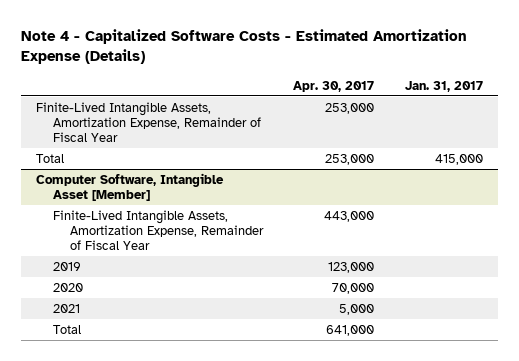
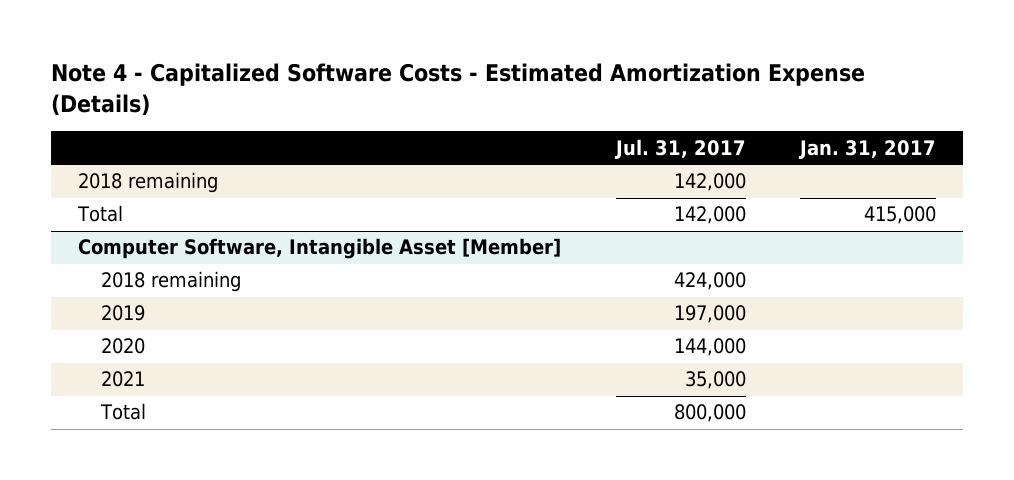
[293,80,375,92] Apr. 30, 2017 -> none
none -> [614,138,746,159] Jul. 31, 2017
[35,102,261,143] Finite-Lived Intangible Assets, Amortization Expense, Remainder of Fiscal Year -> [78,172,219,194] 2018 remaining
[52,210,264,251] Finite-Lived Intangible Assets, Amortization Expense, Remainder of Fiscal Year -> [101,271,242,293] 2018 remaining

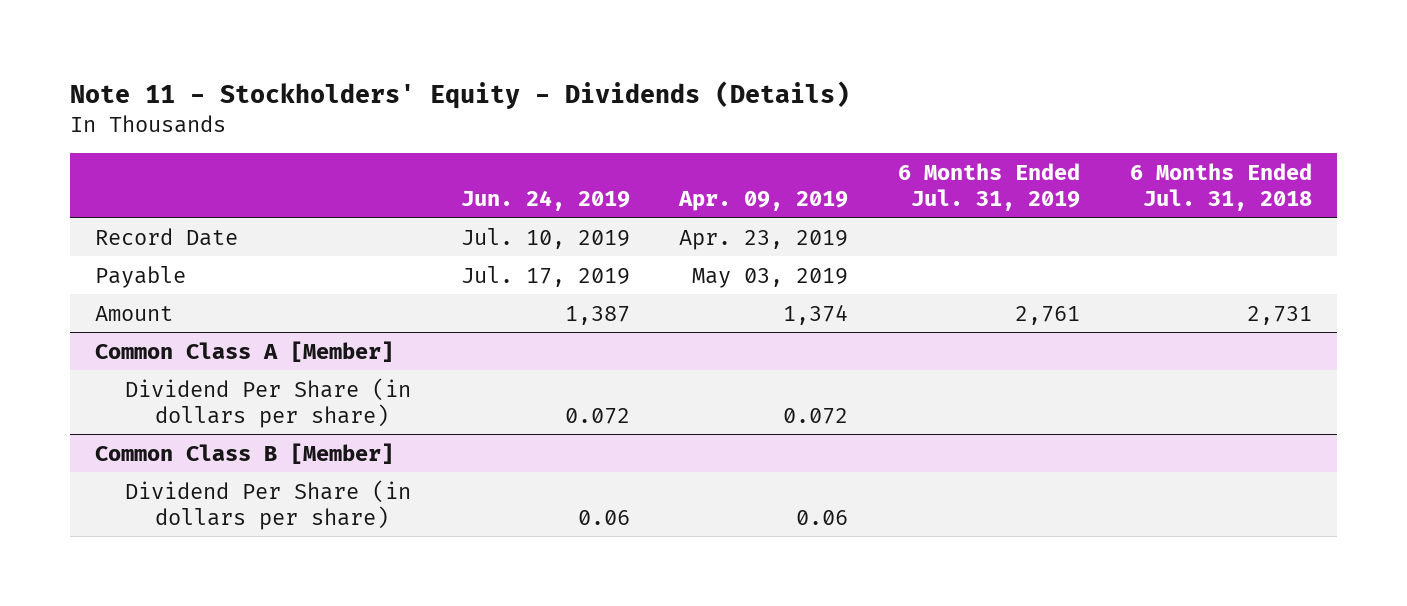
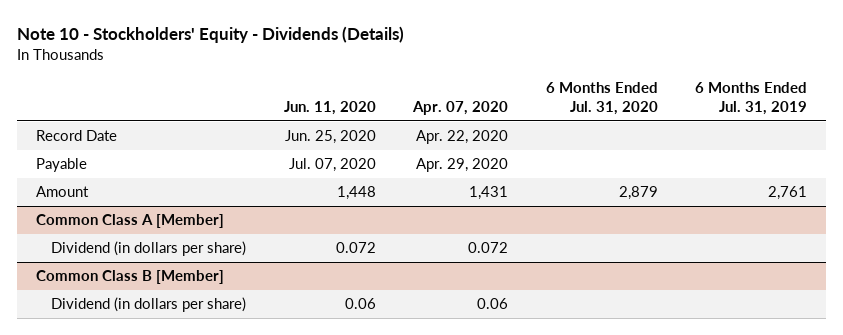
[70,81,851,110] Note 11 - Stockholders' Equity - Dividends (Details) -> [17,25,405,43] Note 10 - Stockholders' Equity - Dividends (Details)
[460,189,630,211] Jun. 24, 2019 -> none
[678,190,849,211] Apr. 09, 2019 -> none
[1129,162,1312,211] 6 Months Ended Jul. 31, 2018 -> none
none -> [283,100,376,115] Jun. 11, 2020
none -> [412,100,509,115] Apr. 07, 2020
none -> [545,82,658,115] 6 Months Ended Jul. 31, 2020
[125,377,412,428] Dividend Per Share (in dollars per share) -> [51,241,247,257] Dividend (in dollars per share)
[125,479,412,530] Dividend Per Share (in dollars per share) -> [51,297,247,313] Dividend (in dollars per share)

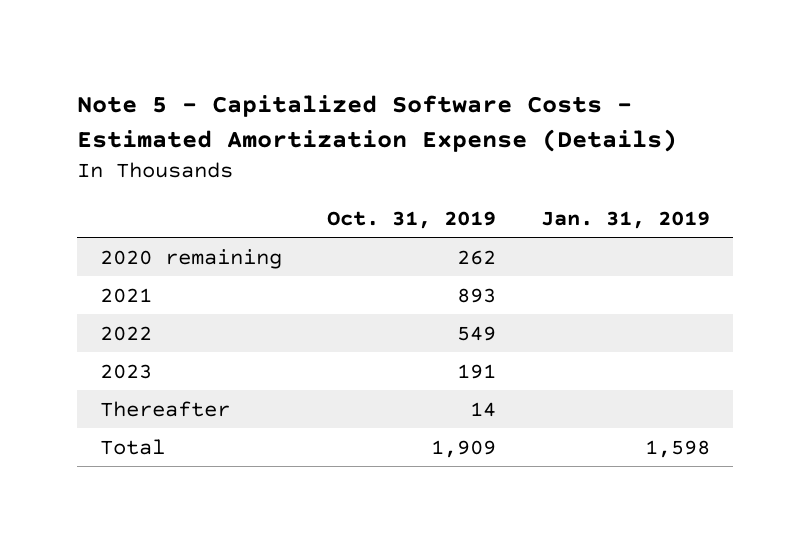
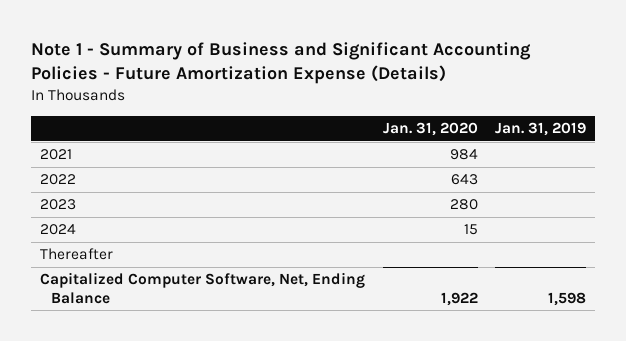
[77,95,678,152] Note 5 - Capitalized Software Costs - Estimated Amortization Expense (Details) -> [30,42,531,85] Note 1 - Summary of Business and Significant Accounting Policies - Future Amortization Expense (Details)
[327,210,497,229] Oct. 31, 2019 -> none
none -> [382,122,478,137] Jan. 31, 2020
[99,248,282,269] 2020 remaining -> none
none -> [39,224,76,236] 2024
[99,438,165,455] Total -> [39,272,365,304] Capitalized Computer Software, Net, Ending Balance

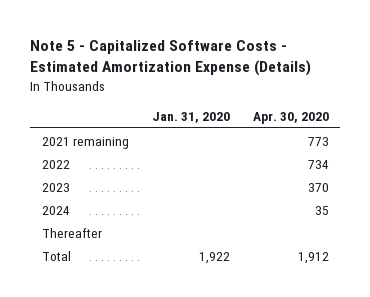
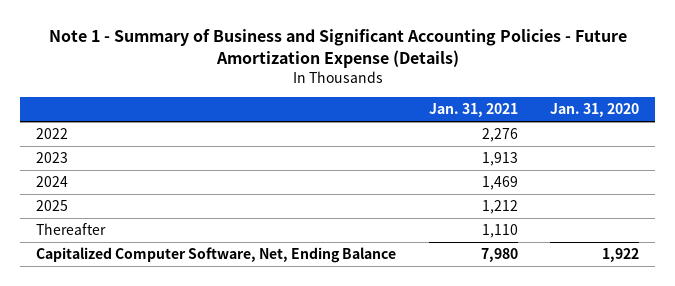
[30,40,312,77] Note 5 - Capitalized Software Costs - Estimated Amortization Expense (Details) -> [48,28,627,68] Note 1 - Summary of Business and Significant Accounting Policies - Future Amortization Expense (Details)
[252,111,329,124] Apr. 30, 2020 -> none
none -> [428,103,518,118] Jan. 31, 2021
[41,136,129,149] 2021 remaining -> none
none -> [36,200,69,212] 2025
[41,250,71,261] Total -> [36,247,397,264] Capitalized Computer Software, Net, Ending Balance

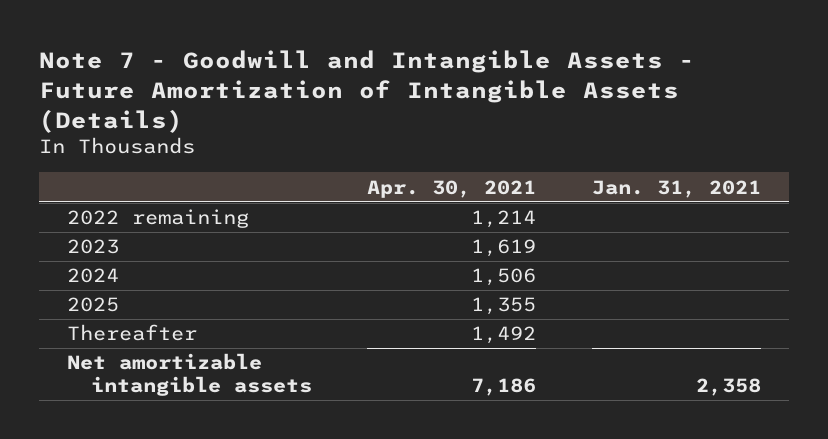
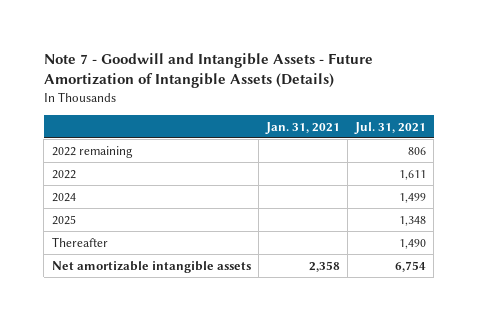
[367,179,537,198] Apr. 30, 2021 -> none
none -> [354,121,427,134] Jul. 31, 2021
[66,239,119,255] 2023 -> [51,169,76,179] 2022

